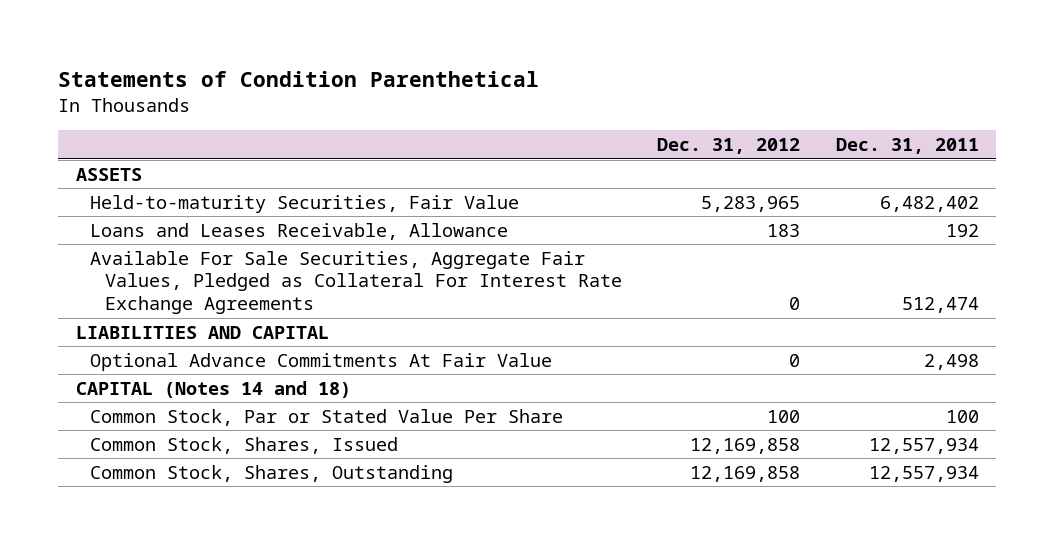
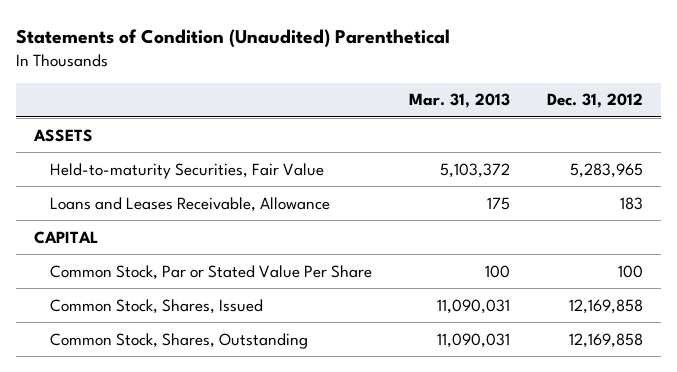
[58,71,540,88] Statements of Condition Parenthetical -> [15,28,450,48] Statements of Condition (Unaudited) Parenthetical
[835,138,979,155] Dec. 31, 2011 -> none
none -> [408,93,510,109] Mar. 31, 2013
[90,250,622,314] Available For Sale Securities, Aggregate Fair Values, Pledged as Collateral For Interest Rate Exchange Agreements -> none
[76,325,330,339] LIABILITIES AND CAPITAL -> none
[90,352,553,371] Optional Advance Commitments At Fair Value -> none
[76,380,352,398] CAPITAL (Notes 14 and 18) -> none
none -> [34,230,99,244] CAPITAL

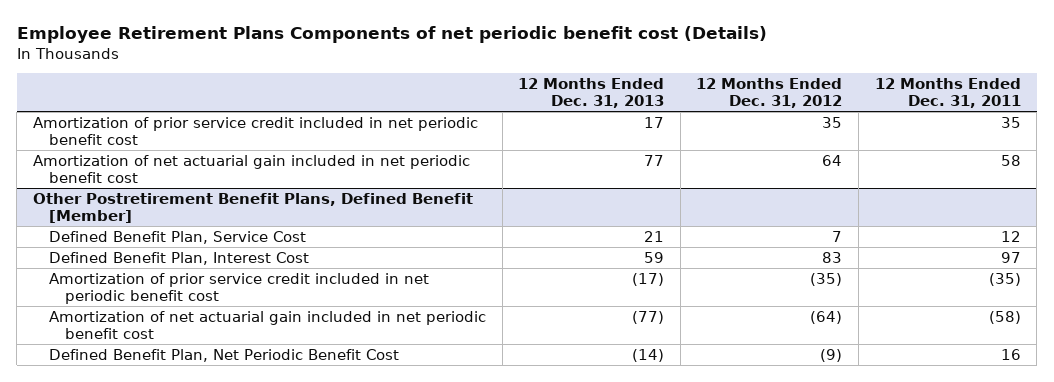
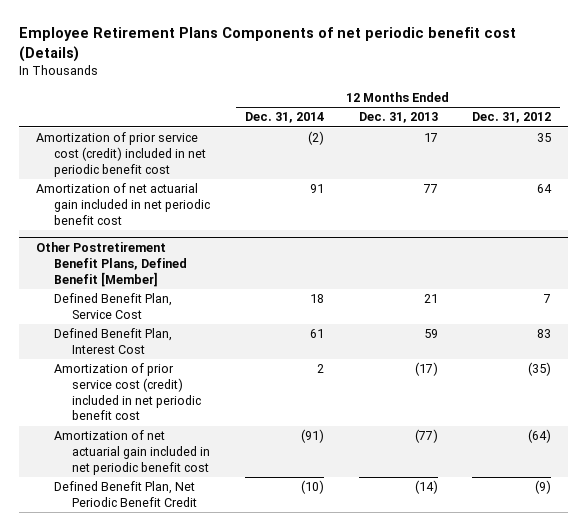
[874,78,1021,109] 12 Months Ended Dec. 31, 2011 -> none
none -> [244,112,324,124] Dec. 31, 2014
[32,116,478,145] Amortization of prior service credit included in net periodic benefit cost -> [35,132,207,177] Amortization of prior service cost (credit) included in net periodic benefit cost
[48,272,429,304] Amortization of prior service credit included in net periodic benefit cost -> [54,363,202,421] Amortization of prior service cost (credit) included in net periodic benefit cost
[48,348,399,362] Defined Benefit Plan, Net Periodic Benefit Cost -> [54,481,198,507] Defined Benefit Plan, Net Periodic Benefit Credit

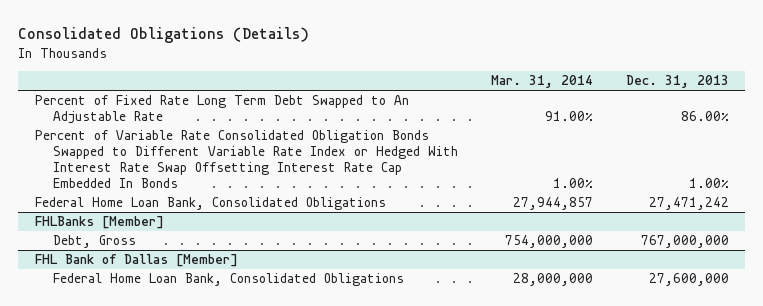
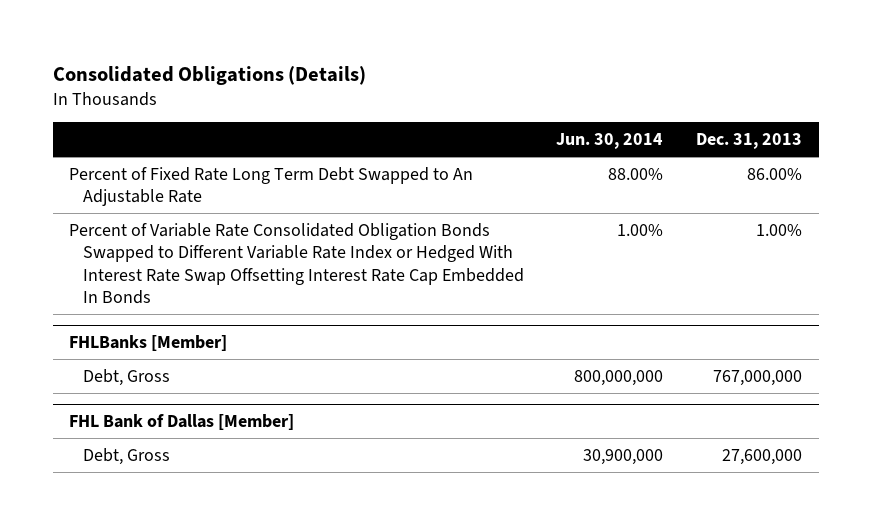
[490,75,593,89] Mar. 31, 2014 -> none
none -> [556,133,664,150] Jun. 30, 2014
[34,197,386,211] Federal Home Loan Bank, Consolidated Obligations -> none
[53,273,405,287] Federal Home Loan Bank, Consolidated Obligations -> [82,447,170,465] Debt, Gross

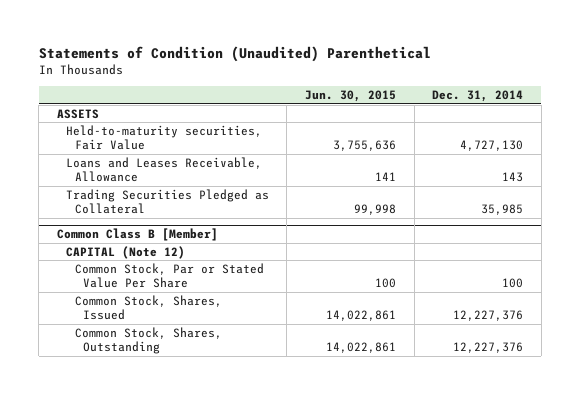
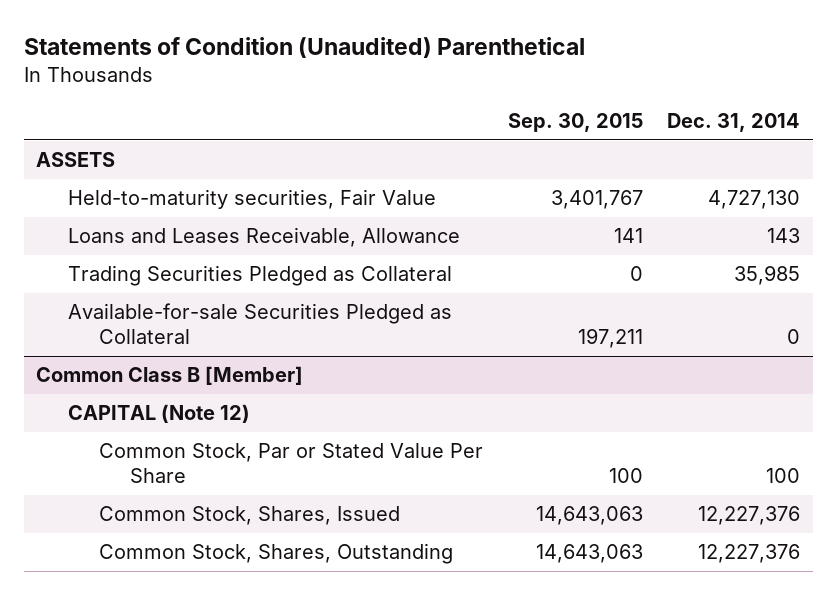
[304,90,396,103] Jun. 30, 2015 -> none
none -> [507,113,643,133] Sep. 30, 2015
none -> [67,303,452,345] Available-for-sale Securities Pledged as Collateral

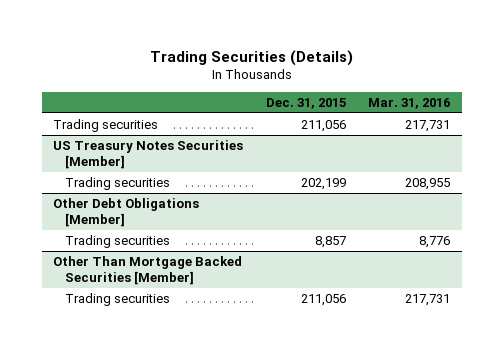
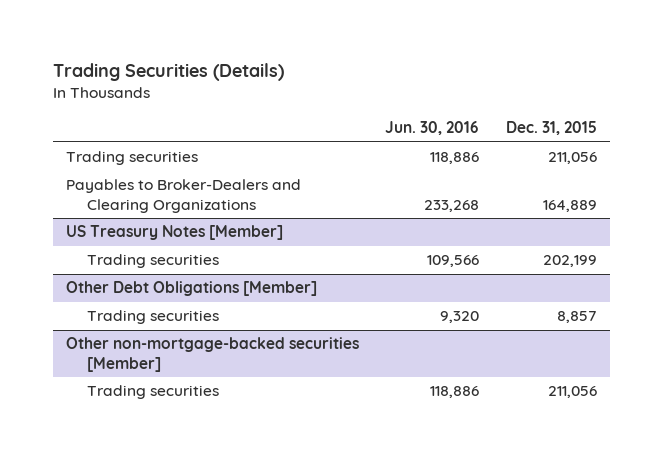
[368,97,451,109] Mar. 31, 2016 -> none
none -> [385,121,480,136] Jun. 30, 2016
none -> [65,179,301,213] Payables to Broker-Dealers and Clearing Organizations
[53,139,244,169] US Treasury Notes Securities [Member] -> [65,225,283,241] US Treasury Notes [Member]
[53,255,243,285] Other Than Mortgage Backed Securities [Member] -> [65,337,359,372] Other non-mortgage-backed securities [Member]

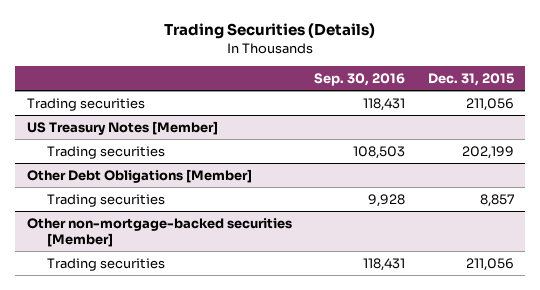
[385,121,480,136] Jun. 30, 2016 -> none
none -> [314,72,406,86] Sep. 30, 2016
[65,179,301,213] Payables to Broker-Dealers and Clearing Organizations -> none

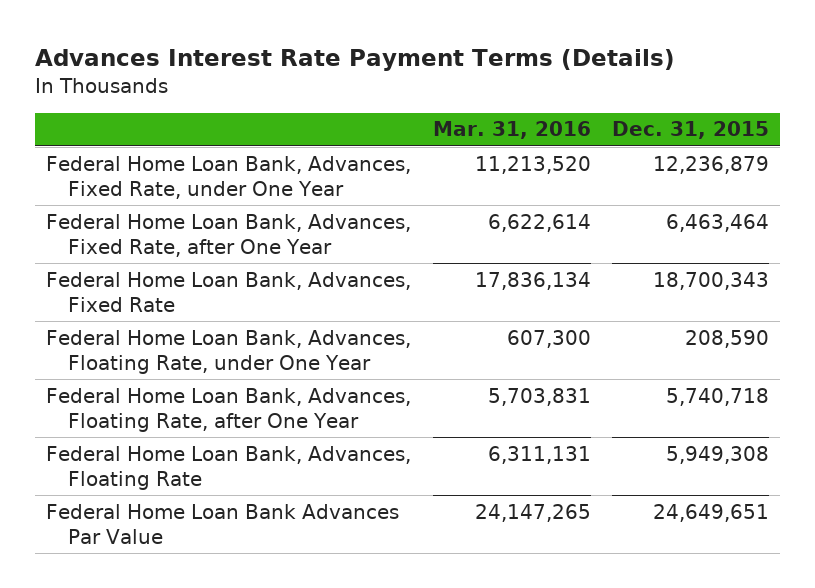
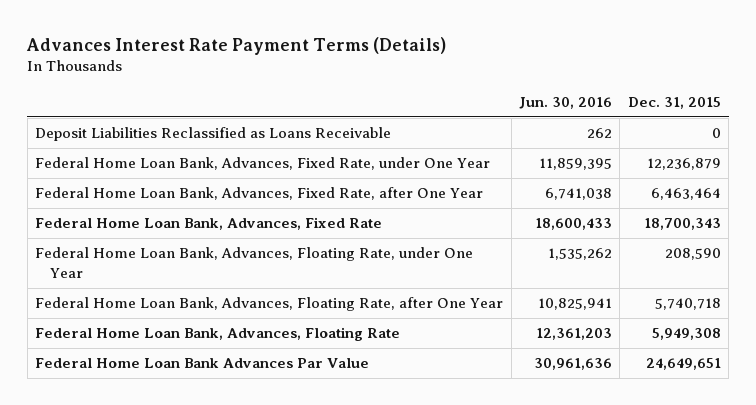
[432,121,591,140] Mar. 31, 2016 -> none
none -> [519,96,613,109] Jun. 30, 2016
none -> [35,127,392,142] Deposit Liabilities Reclassified as Loans Receivable

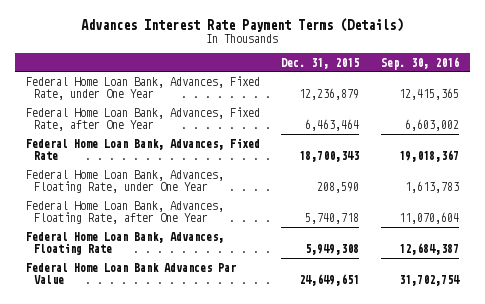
[519,96,613,109] Jun. 30, 2016 -> none
none -> [380,56,459,70] Sep. 30, 2016
[35,127,392,142] Deposit Liabilities Reclassified as Loans Receivable -> none

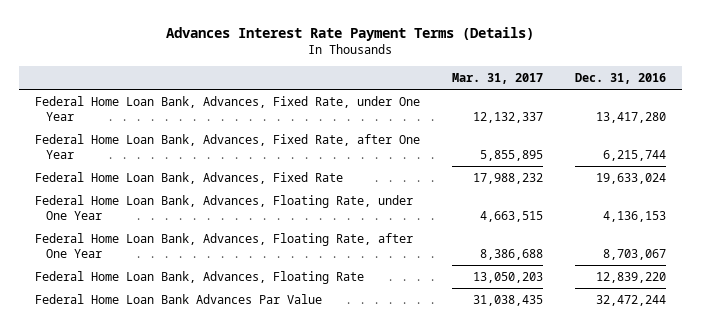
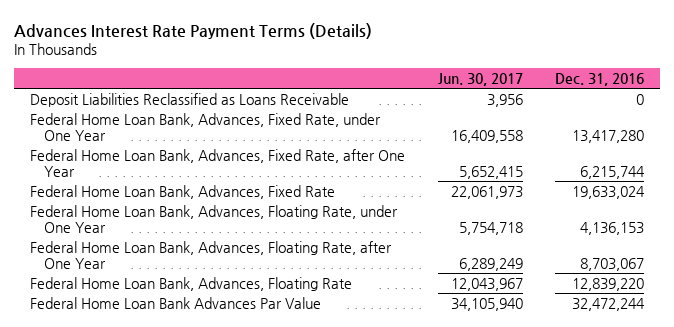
[451,73,543,85] Mar. 31, 2017 -> none
none -> [437,73,523,87] Jun. 30, 2017
none -> [30,92,350,107] Deposit Liabilities Reclassified as Loans Receivable

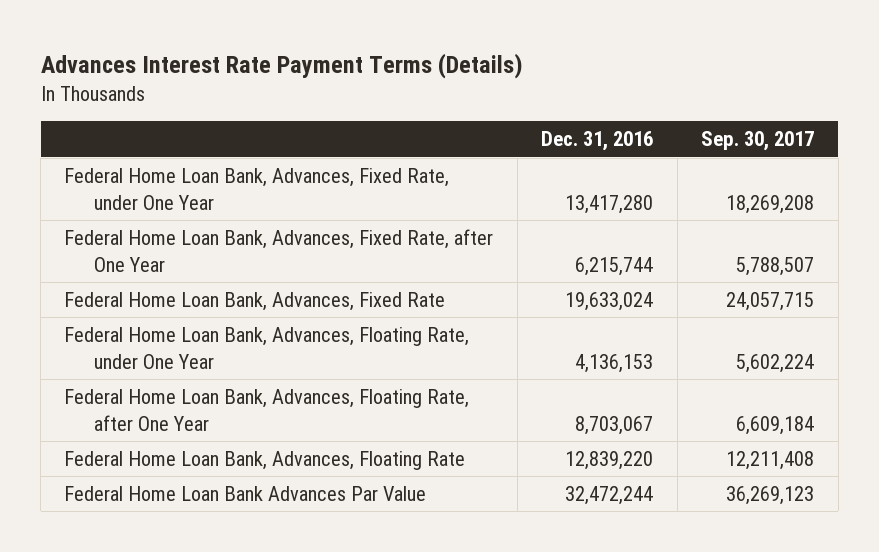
[437,73,523,87] Jun. 30, 2017 -> none
none -> [701,131,815,152] Sep. 30, 2017
[30,92,350,107] Deposit Liabilities Reclassified as Loans Receivable -> none

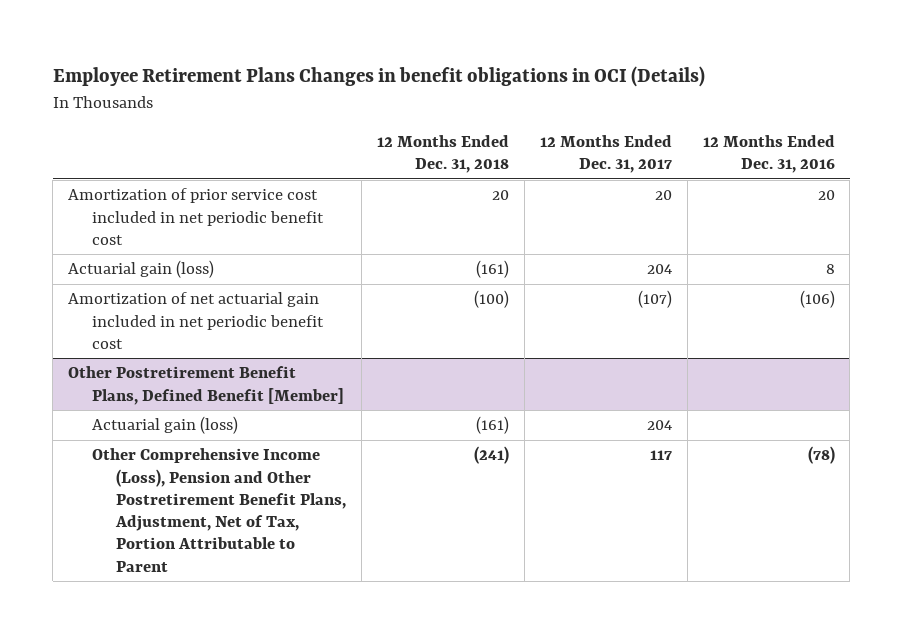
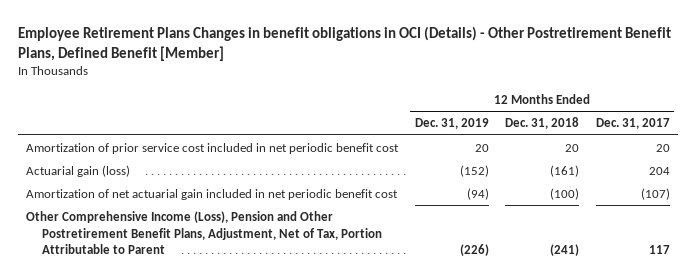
[52,65,705,87] Employee Retirement Plans Changes in benefit obligations in OCI (Details) -> [17,25,671,61] Employee Retirement Plans Changes in benefit obligations in OCI (Details) - Other Postretirement Benefit Plans, Defined Benefit [Member]
[702,134,835,174] 12 Months Ended Dec. 31, 2016 -> none
none -> [414,118,489,130] Dec. 31, 2019
[67,366,344,405] Other Postretirement Benefit Plans, Defined Benefit [Member] -> none
[91,416,238,435] Actuarial gain (loss) -> none

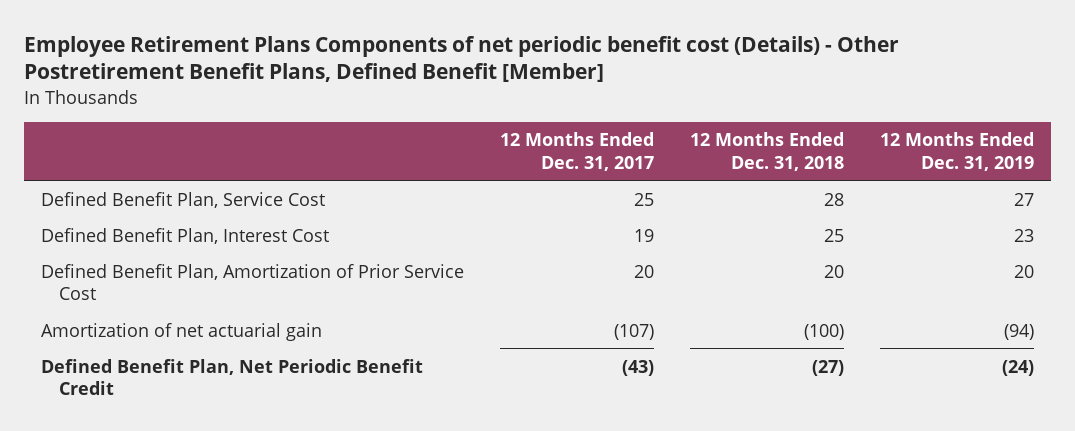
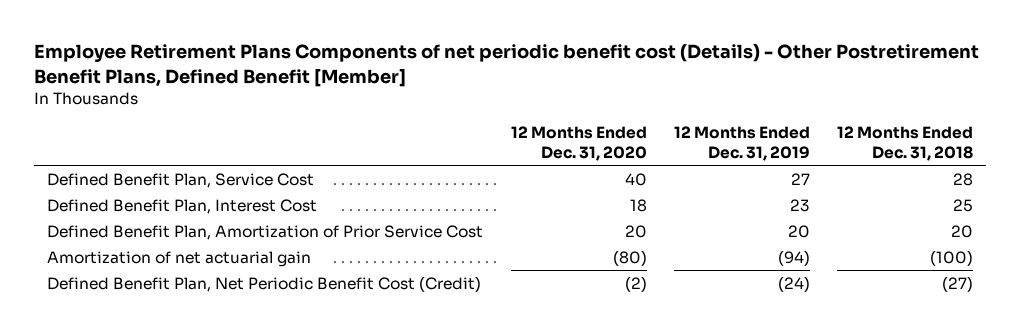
[500,132,655,171] 12 Months Ended Dec. 31, 2017 -> none
none -> [510,126,647,162] 12 Months Ended Dec. 31, 2020
[41,358,424,395] Defined Benefit Plan, Net Periodic Benefit Credit -> [47,275,482,292] Defined Benefit Plan, Net Periodic Benefit Cost (Credit)

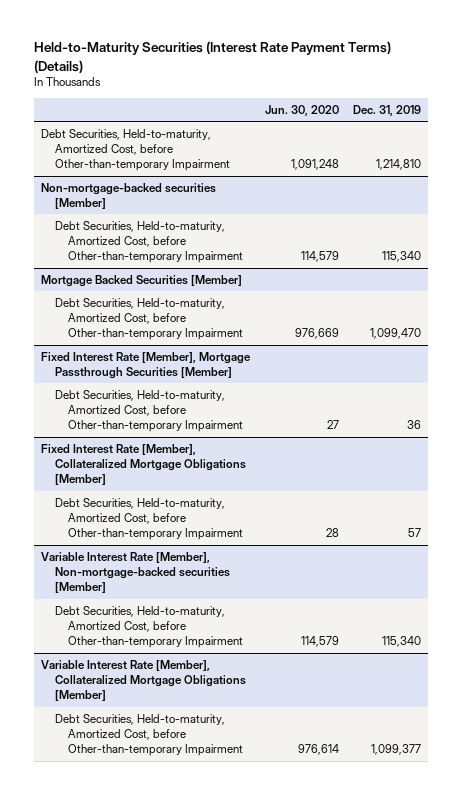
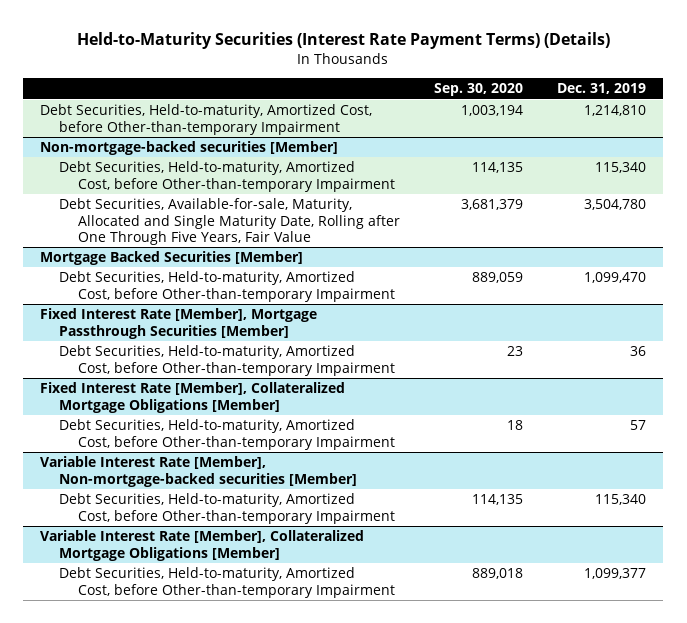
[264,104,339,116] Jun. 30, 2020 -> none
none -> [434,83,524,97] Sep. 30, 2020
none -> [58,198,400,246] Debt Securities, Available-for-sale, Maturity, Allocated and Single Maturity Date, Rolling after One Through Five Years, Fair Value

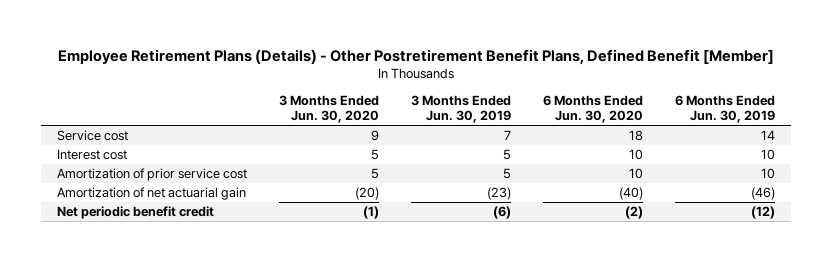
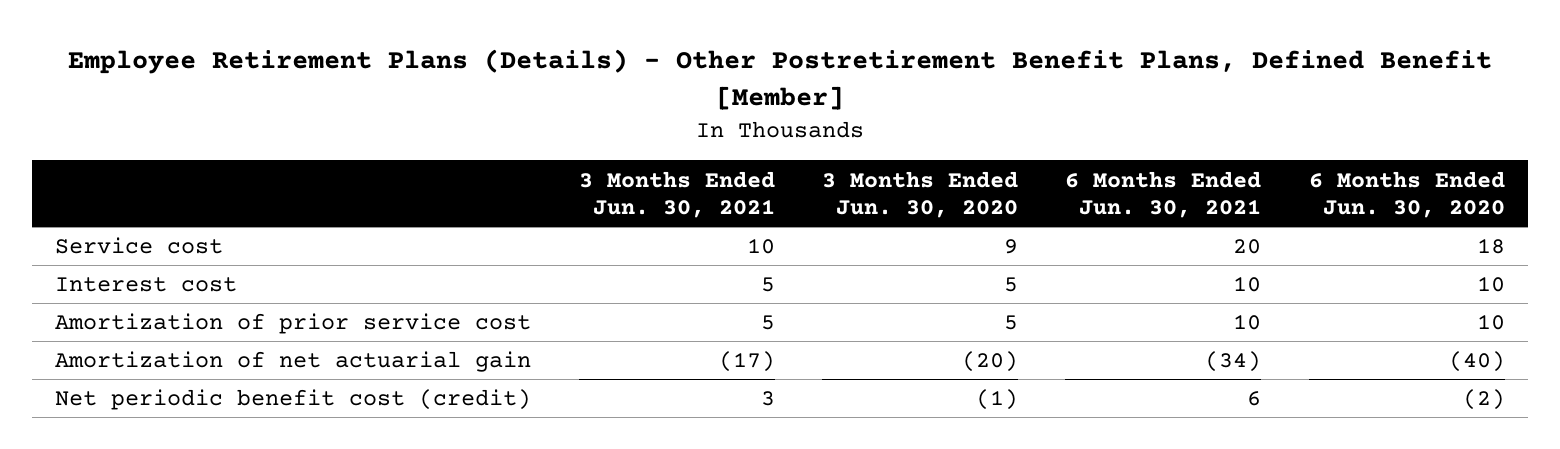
[411,95,512,124] 3 Months Ended Jun. 30, 2019 -> none
[675,95,776,124] 6 Months Ended Jun. 30, 2019 -> none
none -> [578,170,775,219] 3 Months Ended Jun. 30, 2021
none -> [1065,170,1262,219] 6 Months Ended Jun. 30, 2021
[57,206,215,220] Net periodic benefit credit -> [55,389,532,411] Net periodic benefit cost (credit)

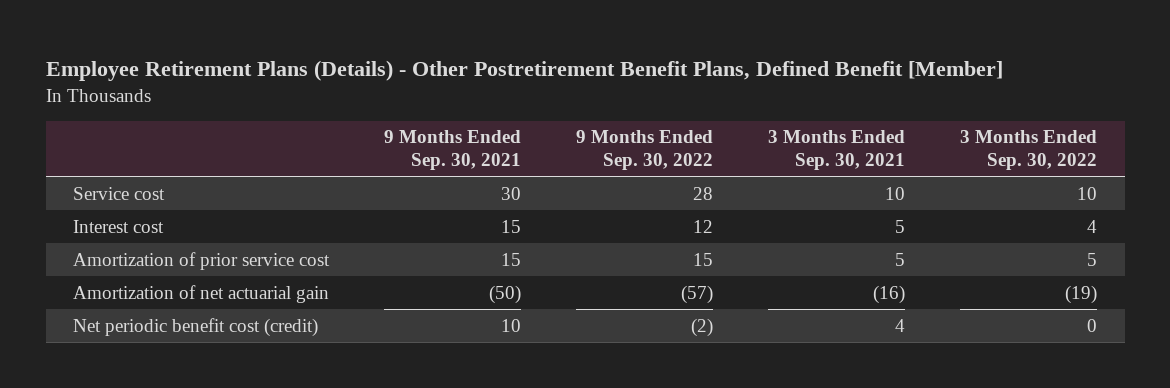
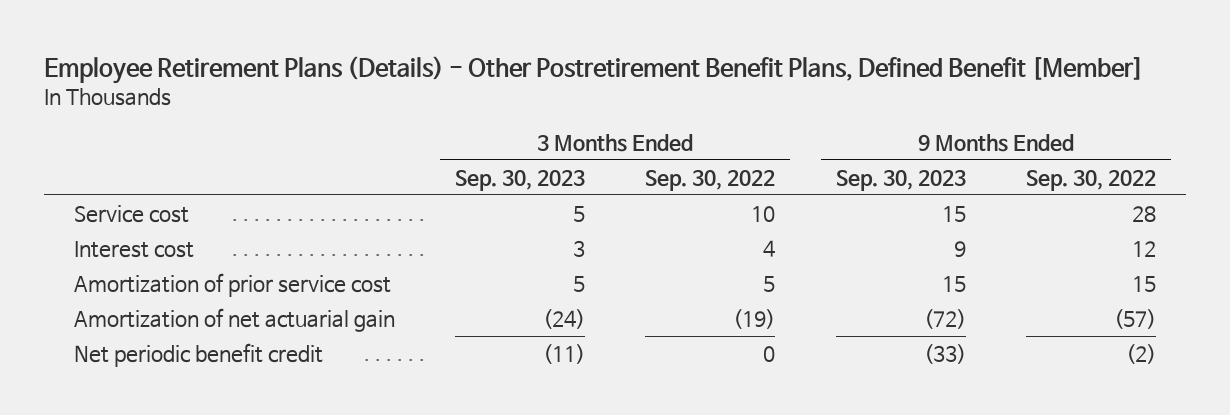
[384,130,522,171] 9 Months Ended Sep. 30, 2021 -> none
[768,130,906,171] 3 Months Ended Sep. 30, 2021 -> none
none -> [455,169,586,191] Sep. 30, 2023
none -> [835,169,966,191] Sep. 30, 2023
[73,317,319,337] Net periodic benefit cost (credit) -> [73,343,323,368] Net periodic benefit credit

